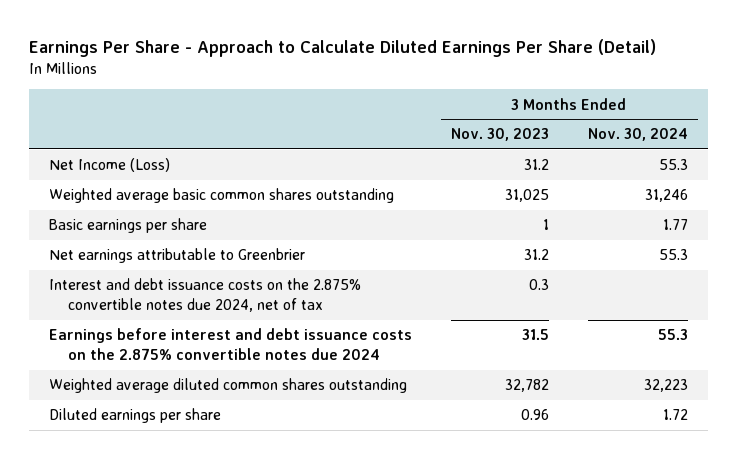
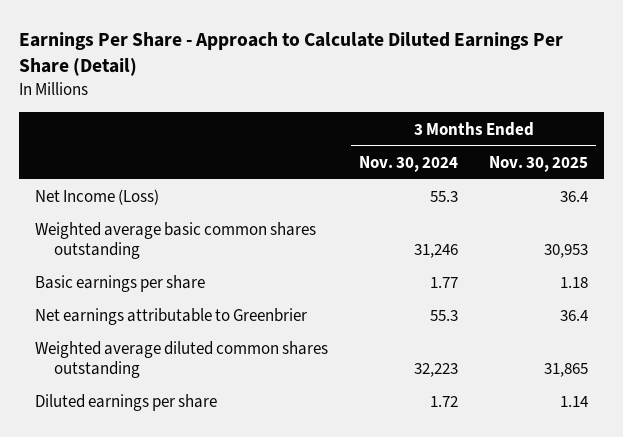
[450,128,549,142] Nov. 30, 2023 -> none
none -> [489,155,589,172] Nov. 30, 2025
[48,278,361,313] Interest and debt issuance costs on the 2.875% convertible notes due 2024, net of tax -> none
[48,328,412,361] Earnings before interest and debt issuance costs on the 2.875% convertible notes due 2024 -> none

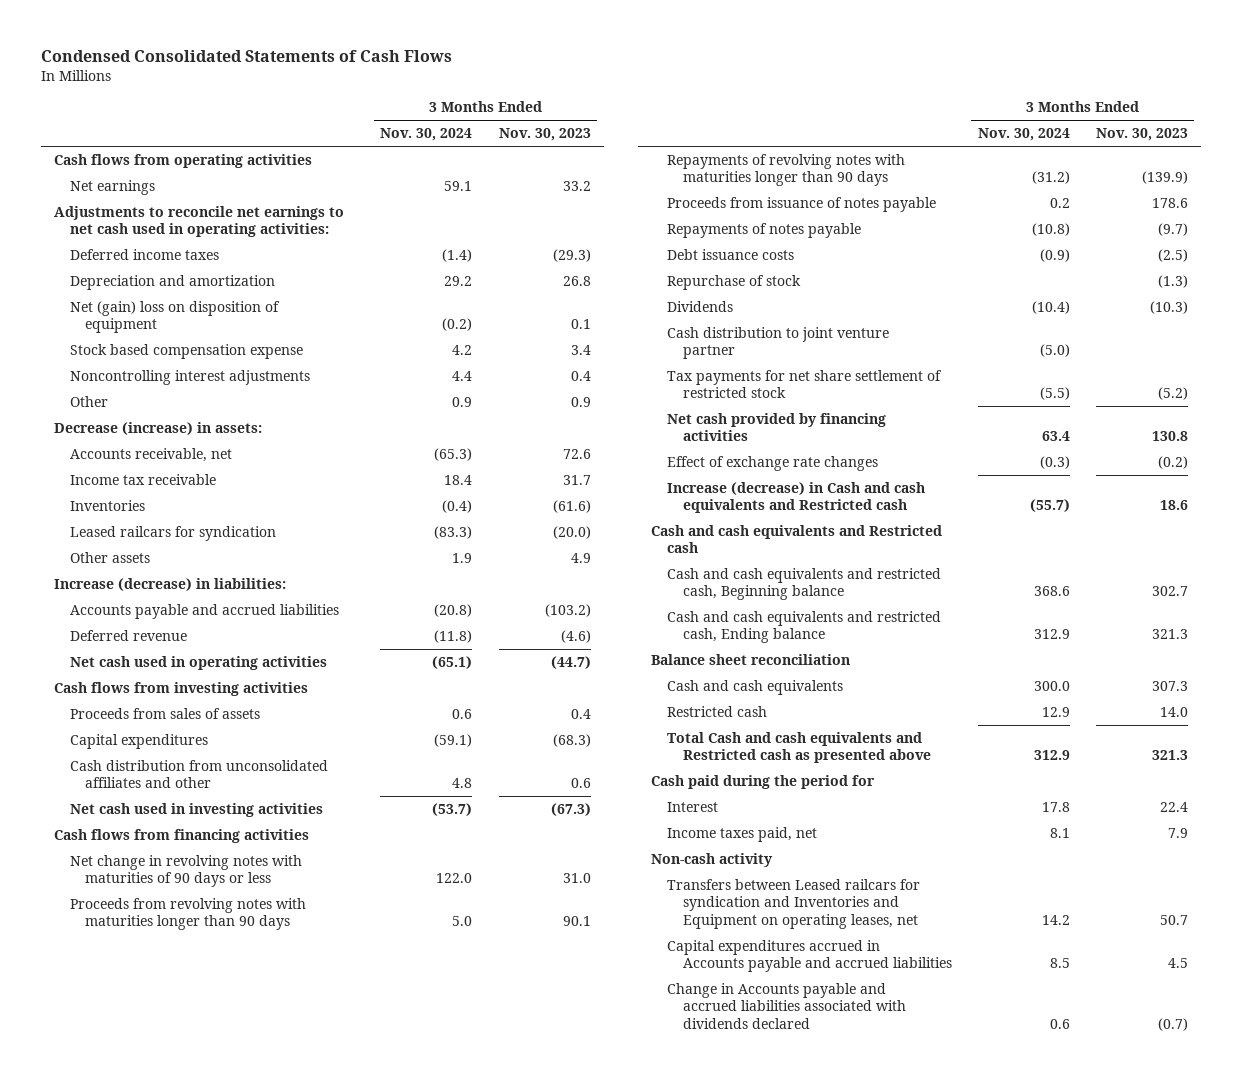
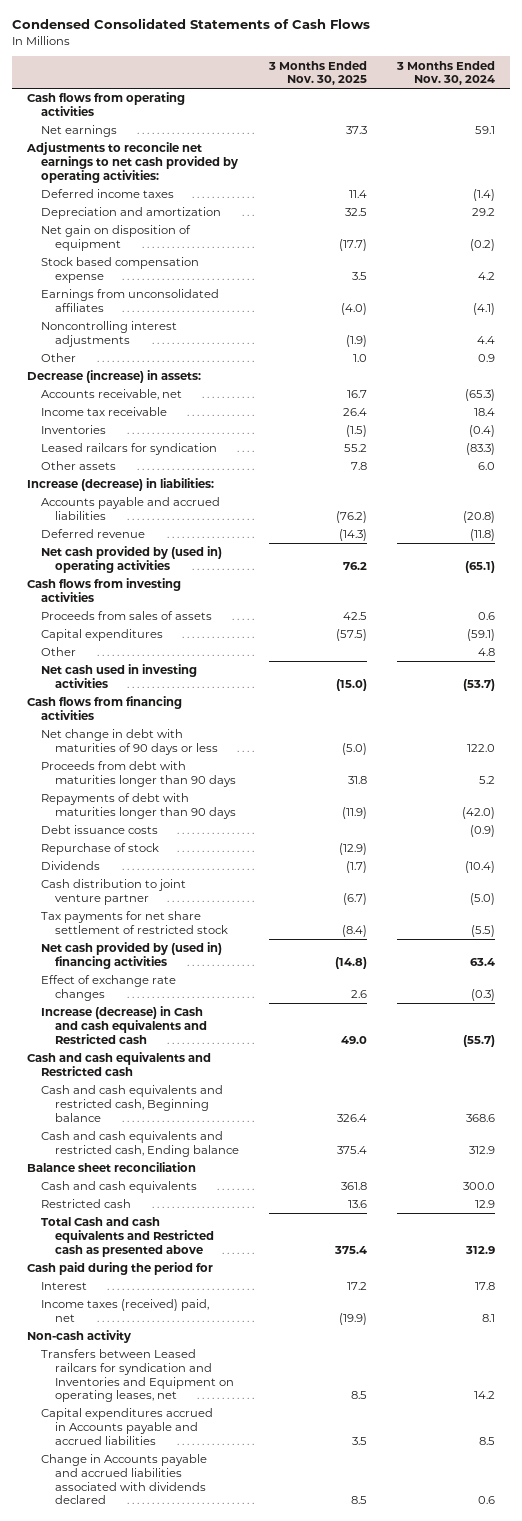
[498,128,591,142] Nov. 30, 2023 -> none
none -> [268,60,368,86] 3 Months Ended Nov. 30, 2025
[53,205,344,238] Adjustments to reconcile net earnings to net cash used in operating activities: -> [25,142,238,183] Adjustments to reconcile net earnings to net cash provided by operating activities:
[69,300,280,334] Net (gain) loss on disposition of equipment -> [40,225,191,251] Net gain on disposition of equipment
none -> [40,289,219,312] Earnings from unconsolidated affiliates
[452,552,473,563] 1.9 -> [478,462,496,471] 6.0
[69,655,327,670] Net cash used in operating activities -> [40,546,222,573] Net cash provided by (used in) operating activities
[69,759,328,789] Cash distribution from unconsolidated affiliates and other -> none
none -> [40,647,76,657] Other
[666,196,936,212] Proceeds from issuance of notes payable -> none
[666,222,861,238] Repayments of notes payable -> none
[69,854,302,888] Net change in revolving notes with maturities of 90 days or less -> [40,729,219,755] Net change in debt with maturities of 90 days or less
[69,897,306,931] Proceeds from revolving notes with maturities longer than 90 days -> [40,761,237,787] Proceeds from debt with maturities longer than 90 days
[452,916,473,927] 5.0 -> [479,775,496,784] 5.2
[666,153,905,187] Repayments of revolving notes with maturities longer than 90 days -> [40,793,237,819] Repayments of debt with maturities longer than 90 days
[1031,171,1070,185] (31.2) -> [462,806,496,819] (42.0)
[666,412,886,442] Net cash provided by financing activities -> [40,942,222,969] Net cash provided by (used in) financing activities
[666,826,817,842] Income taxes paid, net -> [40,1299,209,1322] Income taxes (received) paid, net

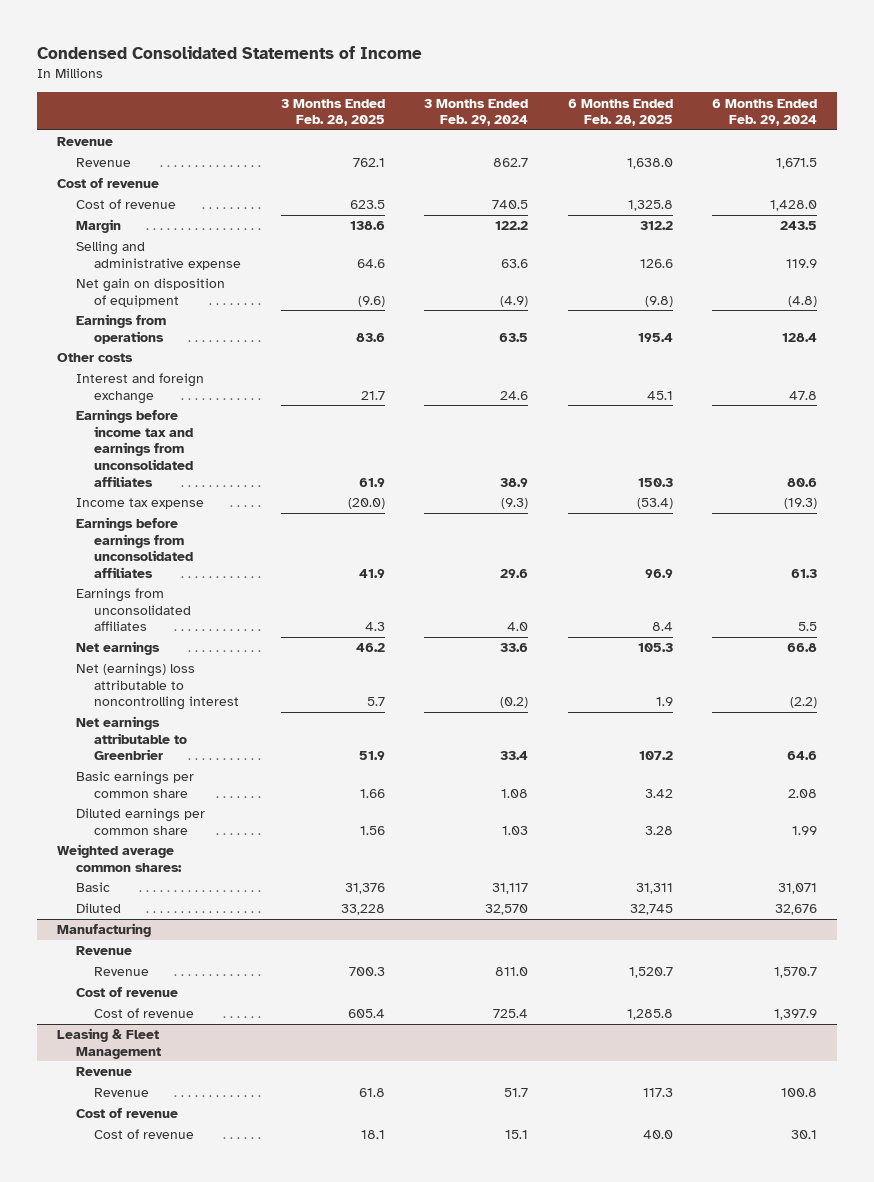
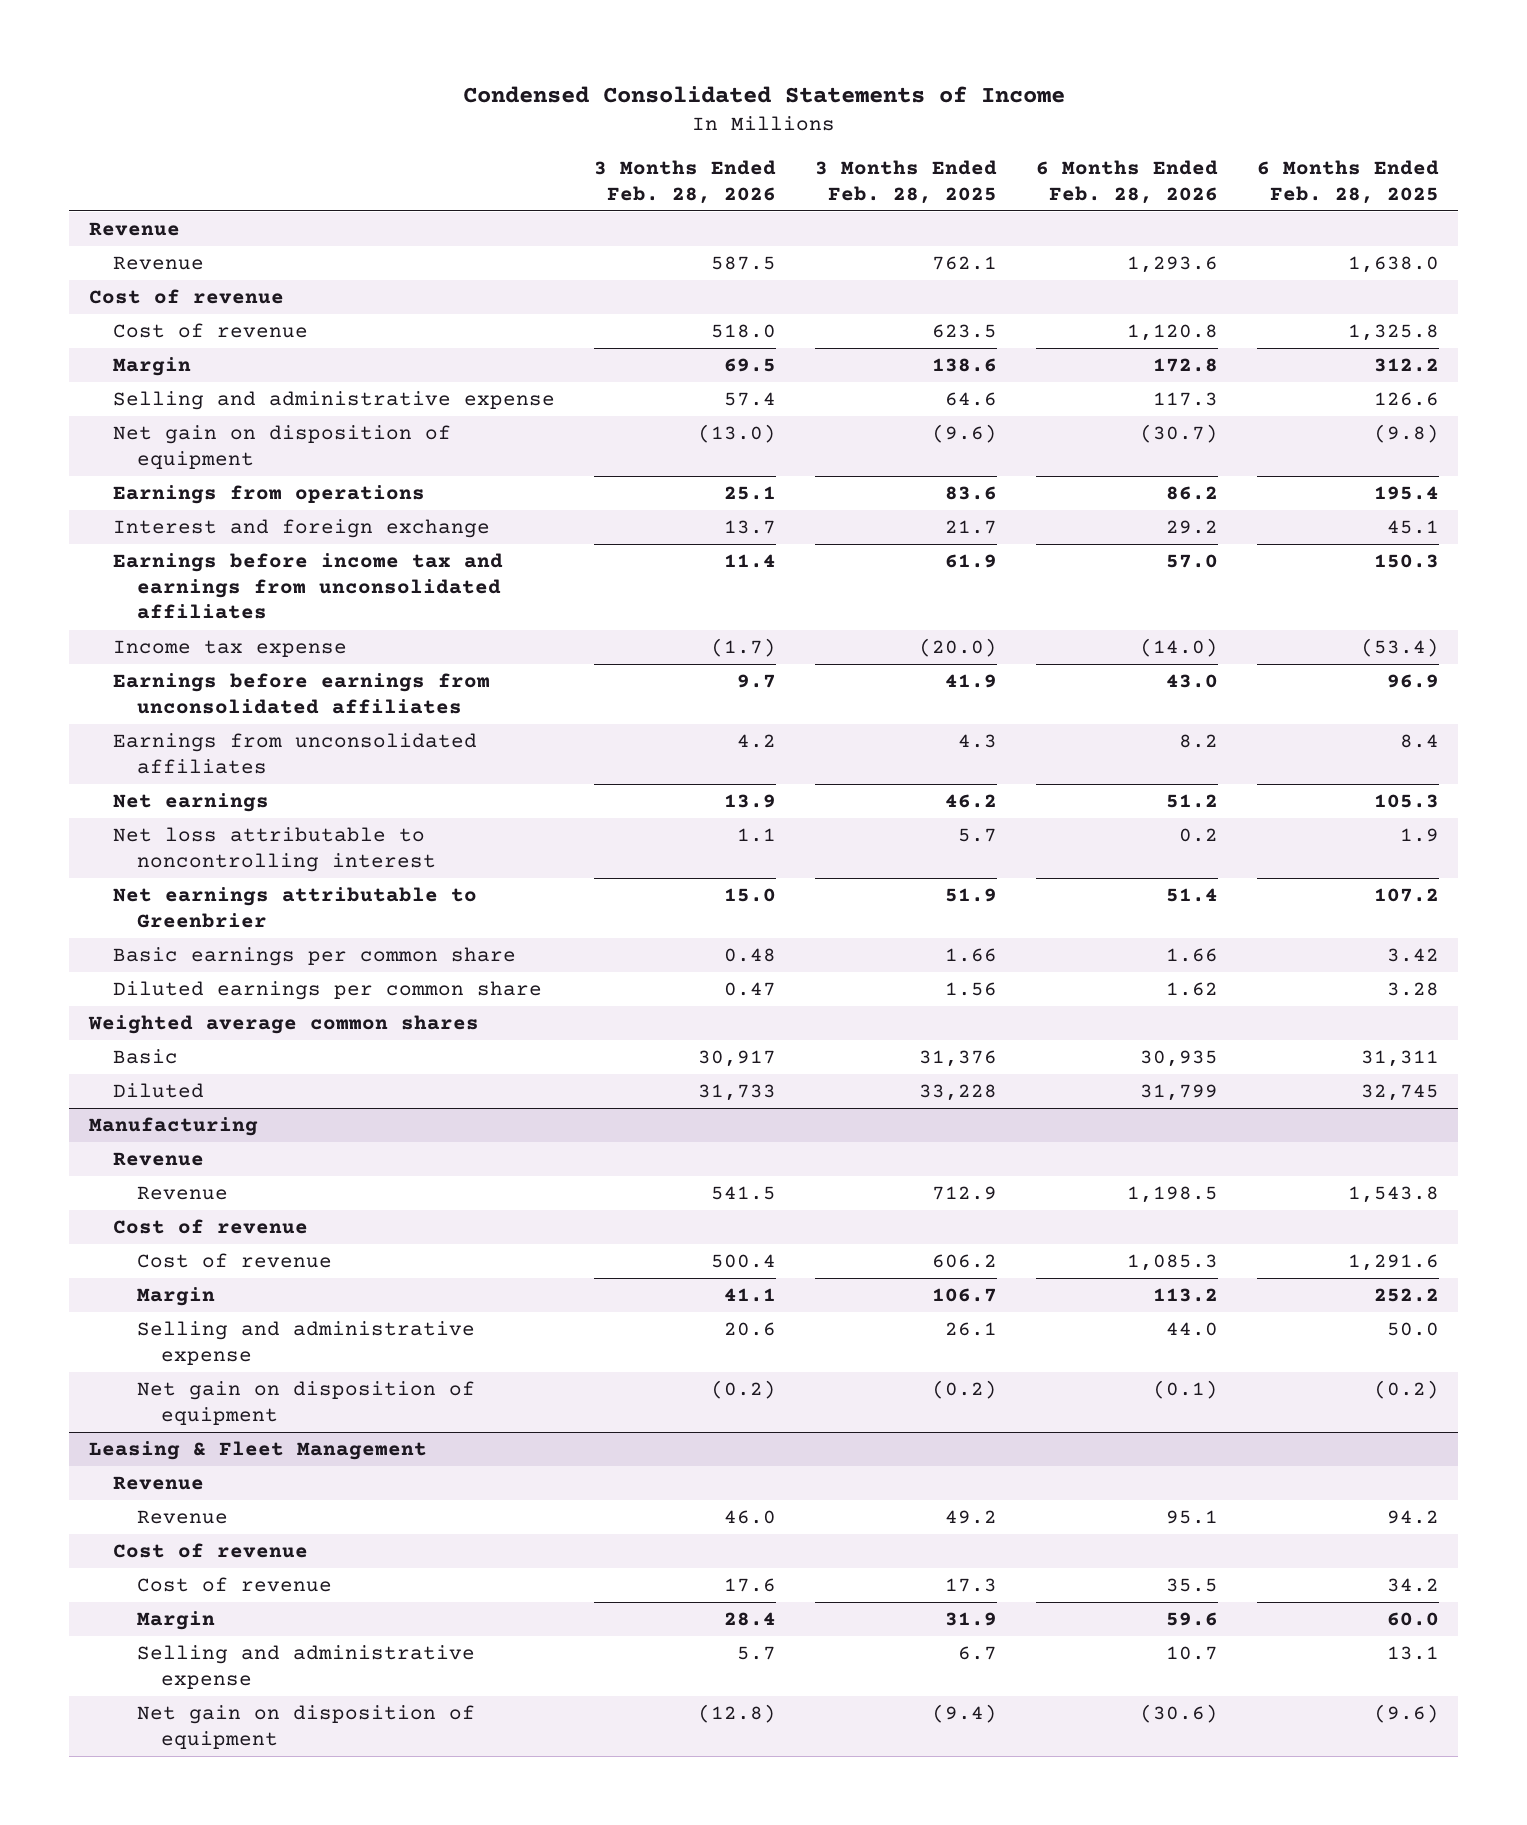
[424,98,529,127] 3 Months Ended Feb. 29, 2024 -> none
[712,98,818,127] 6 Months Ended Feb. 29, 2024 -> none
none -> [593,160,776,204] 3 Months Ended Feb. 28, 2026
none -> [1035,160,1218,204] 6 Months Ended Feb. 28, 2026
[56,353,133,363] Other costs -> none
[75,663,240,711] Net (earnings) loss attributable to noncontrolling interest -> [112,827,436,872] Net loss attributable to noncontrolling interest
[56,844,182,872] Weighted average common shares: -> [87,1015,479,1035] Weighted average common shares
[348,967,385,977] 700.3 -> [931,1186,997,1201] 712.9
[628,967,673,979] 1,520.7 -> [1347,1186,1439,1204] 1,543.8
[347,1009,385,1019] 605.4 -> [931,1254,997,1269] 606.2
[626,1009,673,1021] 1,285.8 -> [1347,1254,1439,1272] 1,291.6
none -> [136,1287,215,1307] Margin
none -> [136,1321,475,1365] Selling and administrative expense
none -> [136,1381,475,1425] Net gain on disposition of equipment
[358,1088,385,1098] 61.8 -> [944,1510,997,1525] 49.2
[642,1088,673,1098] 117.3 -> [1386,1510,1439,1525] 94.2
[360,1130,385,1140] 18.1 -> [944,1578,997,1593] 17.3
[642,1130,673,1140] 40.0 -> [1386,1578,1439,1593] 34.2
none -> [136,1611,215,1631] Margin
none -> [136,1645,475,1689] Selling and administrative expense
none -> [136,1705,475,1749] Net gain on disposition of equipment

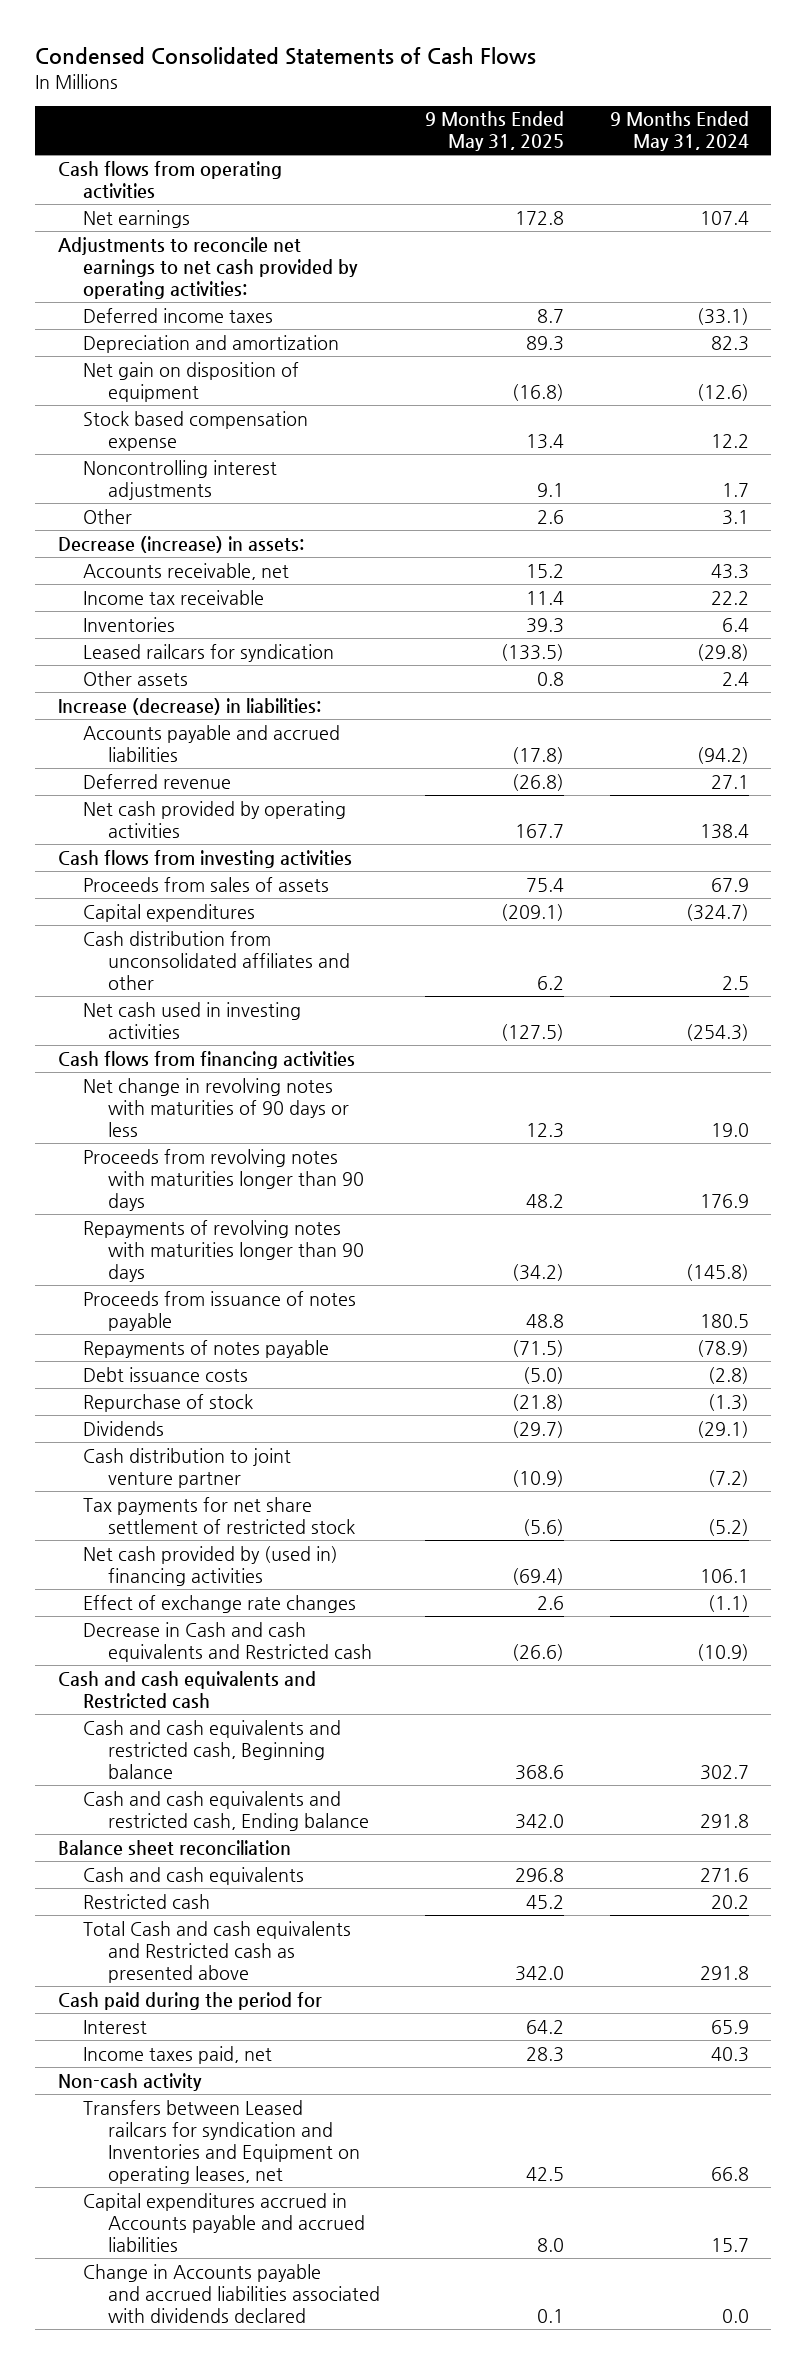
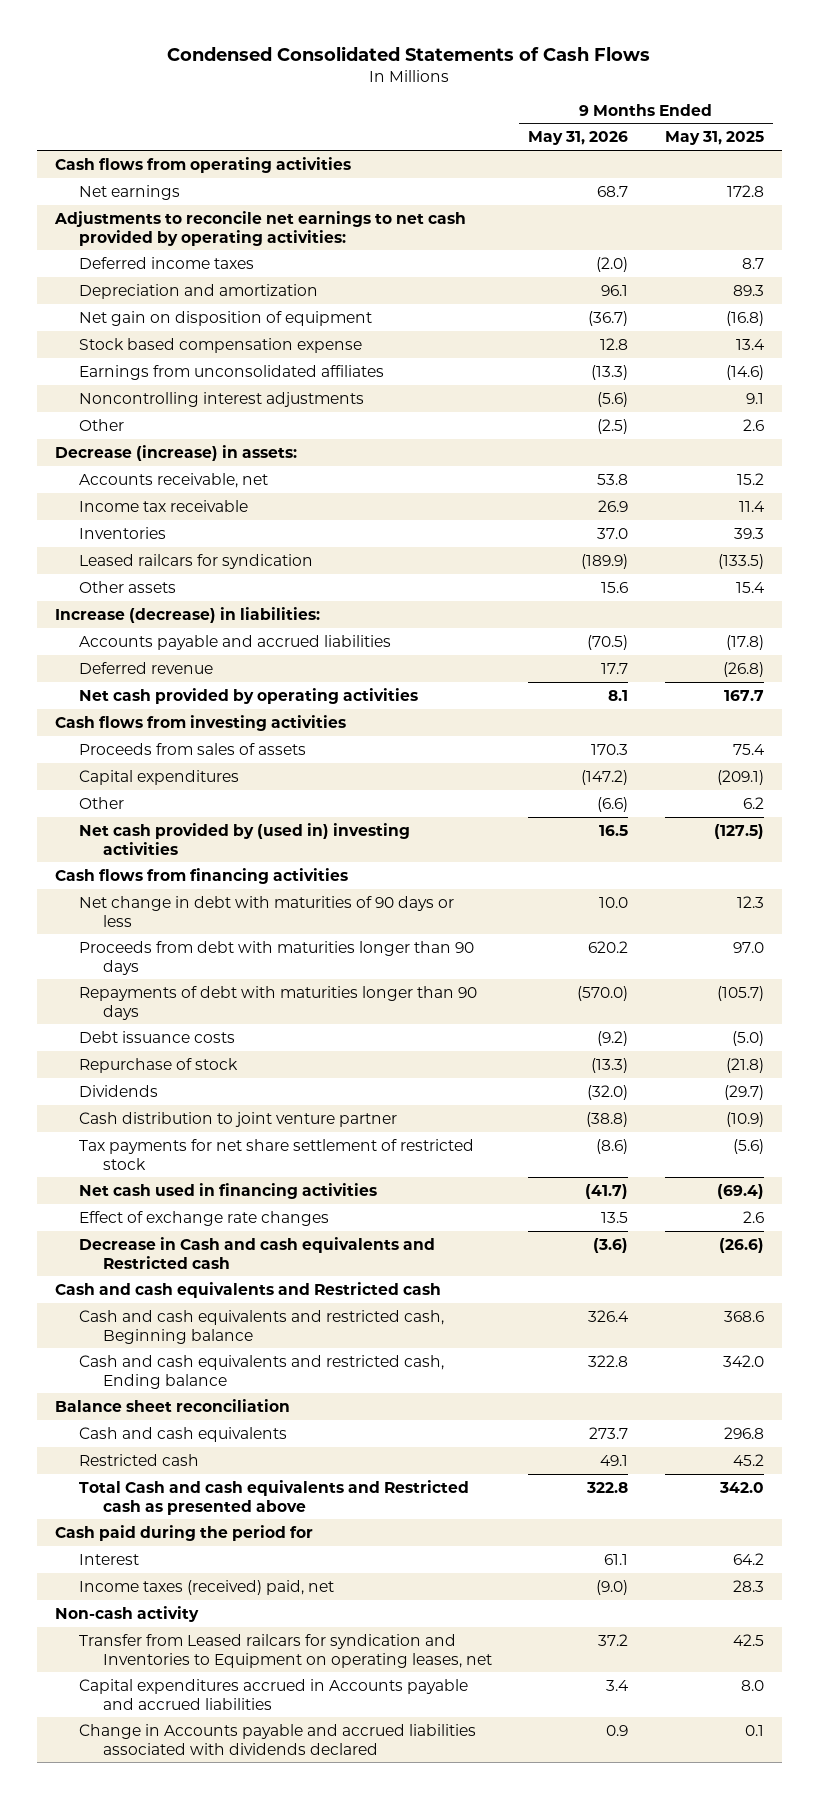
[609,111,749,152] 9 Months Ended May 31, 2024 -> none
none -> [528,131,629,146] May 31, 2026
none -> [78,364,384,380] Earnings from unconsolidated affiliates
[537,671,565,686] 0.8 -> [735,581,765,593] 15.4
[83,930,351,990] Cash distribution from unconsolidated affiliates and other -> none
none -> [78,796,124,809] Other
[83,1001,302,1039] Net cash used in investing activities -> [78,822,410,855] Net cash provided by (used in) investing activities
[83,1290,357,1331] Proceeds from issuance of notes payable -> none
[83,1339,330,1358] Repayments of notes payable -> none
[83,1077,350,1137] Net change in revolving notes with maturities of 90 days or less -> [78,895,454,927] Net change in debt with maturities of 90 days or less
[83,1148,365,1211] Proceeds from revolving notes with maturities longer than 90 days -> [78,940,474,975] Proceeds from debt with maturities longer than 90 days
[526,1193,565,1208] 48.2 -> [732,941,764,953] 97.0
[83,1219,365,1282] Repayments of revolving notes with maturities longer than 90 days -> [78,985,477,1020] Repayments of debt with maturities longer than 90 days
[512,1263,565,1281] (34.2) -> [716,985,764,1001] (105.7)
[83,1545,339,1586] Net cash provided by (used in) financing activities -> [78,1182,377,1199] Net cash used in financing activities
[83,2045,273,2064] Income taxes paid, net -> [78,1579,334,1595] Income taxes (received) paid, net
[83,2099,361,2184] Transfers between Leased railcars for syndication and Inventories and Equipment on operating leases, net -> [78,1633,492,1668] Transfer from Leased railcars for syndication and Inventories to Equipment on operating leases, net

